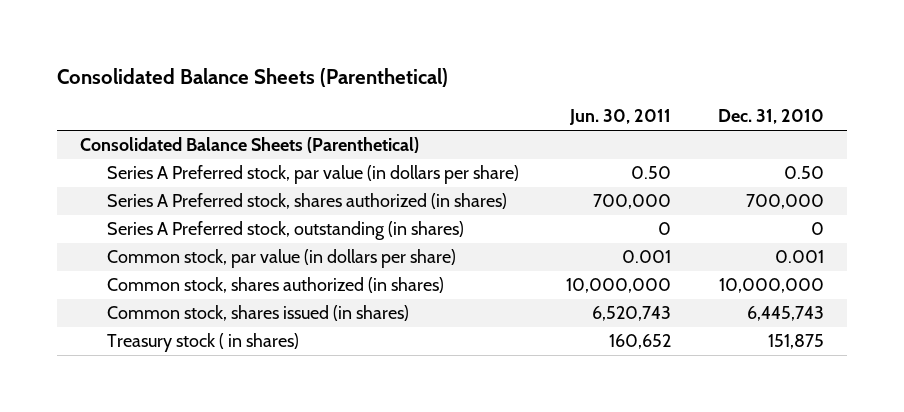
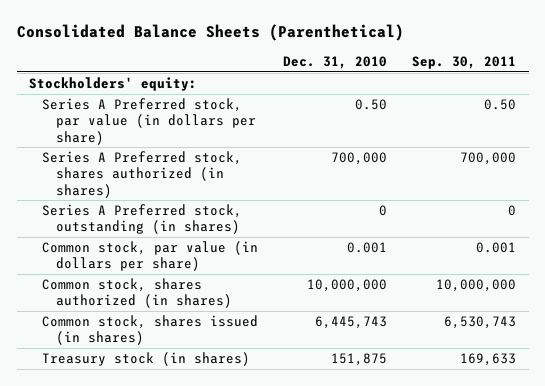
[568,109,671,126] Jun. 30, 2011 -> none
none -> [412,55,517,69] Sep. 30, 2011
[80,137,420,154] Consolidated Balance Sheets (Parenthetical) -> none
none -> [29,77,198,92] Stockholders' equity:
[107,333,300,353] Treasury stock ( in shares) -> [42,352,251,367] Treasury stock (in shares)

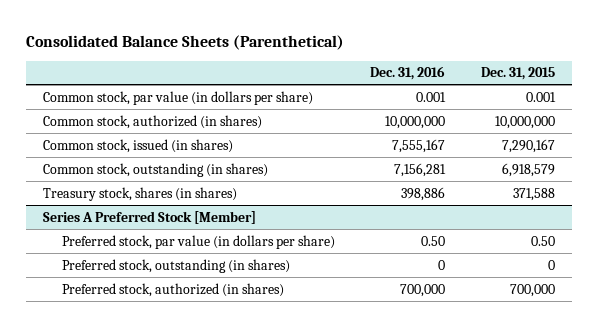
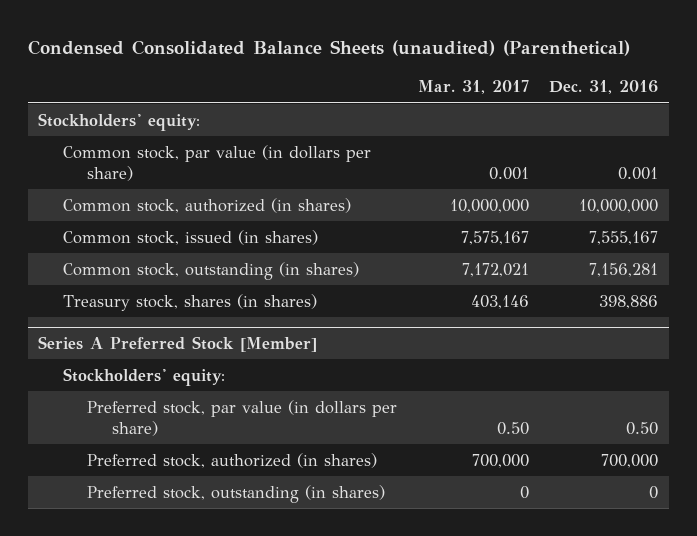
[25,35,344,51] Consolidated Balance Sheets (Parenthetical) -> [28,40,631,57] Condensed Consolidated Balance Sheets (unaudited) (Parenthetical)
[480,67,555,81] Dec. 31, 2015 -> none
none -> [417,80,529,95] Mar. 31, 2017
none -> [38,112,201,131] Stockholders' equity:
none -> [62,367,225,386] Stockholders' equity:
[62,258,291,273] Preferred stock, outstanding (in shares) -> [87,484,386,503] Preferred stock, outstanding (in shares)

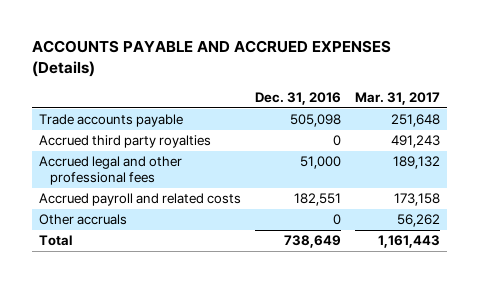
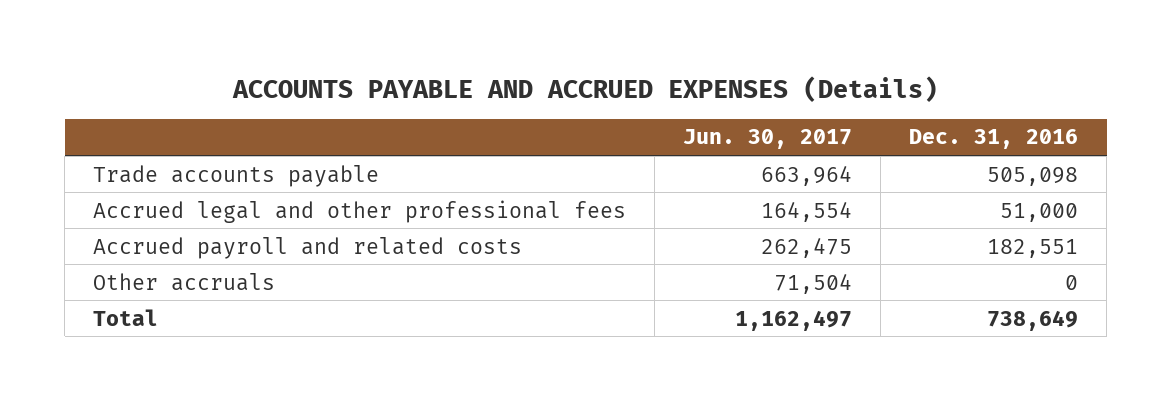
[354,91,440,105] Mar. 31, 2017 -> none
none -> [683,129,853,150] Jun. 30, 2017
[38,135,211,149] Accrued third party royalties -> none

